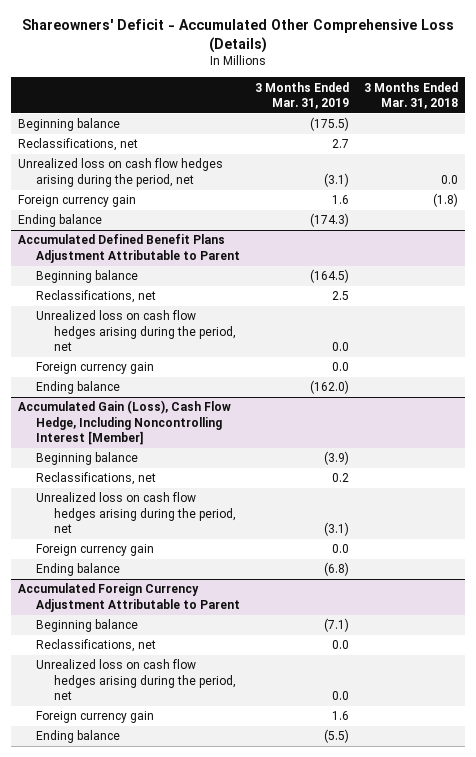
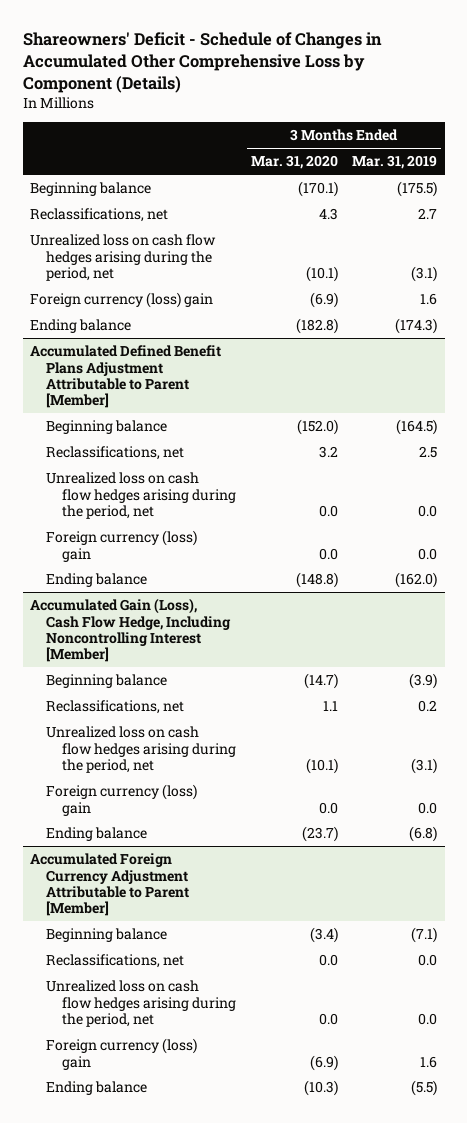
[22,18,455,53] Shareowners' Deficit - Accumulated Other Comprehensive Loss (Details) -> [22,31,382,93] Shareowners' Deficit - Schedule of Changes in Accumulated Other Comprehensive Loss by Component (Details)
[364,81,459,110] 3 Months Ended Mar. 31, 2018 -> none
none -> [250,155,338,170] Mar. 31, 2020
[18,195,137,208] Foreign currency gain -> [29,292,213,309] Foreign currency (loss) gain
[18,234,241,263] Accumulated Defined Benefit Plans Adjustment Attributable to Parent -> [29,345,221,409] Accumulated Defined Benefit Plans Adjustment Attributable to Parent [Member]
[36,362,155,375] Foreign currency gain -> [45,530,197,562] Foreign currency (loss) gain
[36,544,155,557] Foreign currency gain -> [45,784,197,816] Foreign currency (loss) gain
[18,583,241,612] Accumulated Foreign Currency Adjustment Attributable to Parent -> [29,853,189,917] Accumulated Foreign Currency Adjustment Attributable to Parent [Member]
[36,711,155,724] Foreign currency gain -> [45,1038,197,1070] Foreign currency (loss) gain

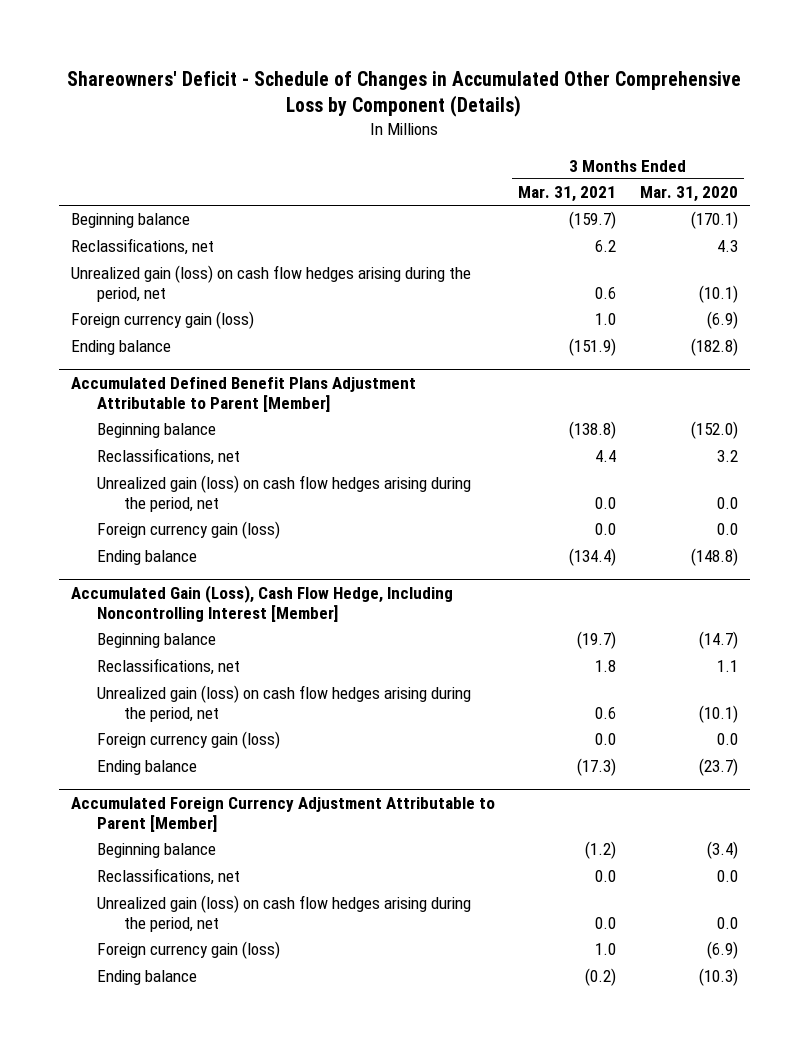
[352,155,438,170] Mar. 31, 2019 -> none
none -> [518,186,617,203] Mar. 31, 2021
[29,234,216,282] Unrealized loss on cash flow hedges arising during the period, net -> [70,265,471,303] Unrealized gain (loss) on cash flow hedges arising during the period, net
[29,292,213,309] Foreign currency (loss) gain -> [70,311,254,330] Foreign currency gain (loss)
[45,472,237,520] Unrealized loss on cash flow hedges arising during the period, net -> [97,475,472,513] Unrealized gain (loss) on cash flow hedges arising during the period, net
[45,530,197,562] Foreign currency (loss) gain -> [97,521,281,540] Foreign currency gain (loss)
[45,726,237,774] Unrealized loss on cash flow hedges arising during the period, net -> [97,685,472,723] Unrealized gain (loss) on cash flow hedges arising during the period, net
[45,784,197,816] Foreign currency (loss) gain -> [97,731,281,750] Foreign currency gain (loss)
[45,980,237,1028] Unrealized loss on cash flow hedges arising during the period, net -> [97,895,472,933] Unrealized gain (loss) on cash flow hedges arising during the period, net
[45,1038,197,1070] Foreign currency (loss) gain -> [97,941,281,960] Foreign currency gain (loss)

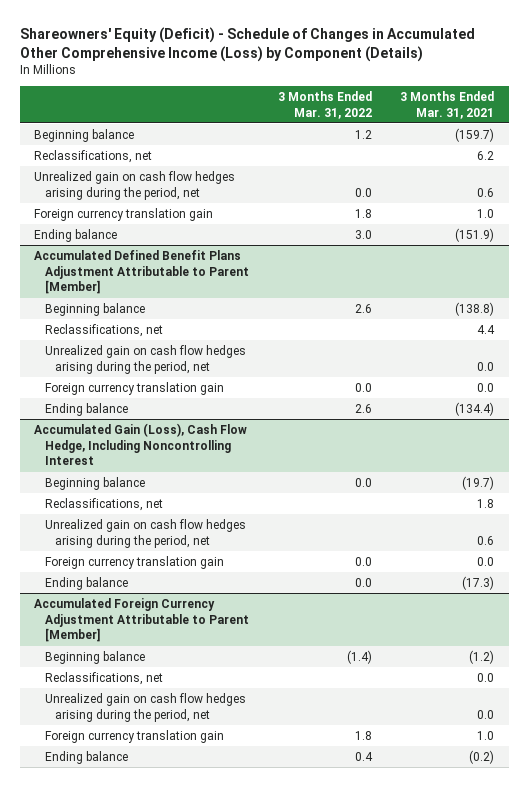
[67,70,742,118] Shareowners' Deficit - Schedule of Changes in Accumulated Other Comprehensive Loss by Component (Details) -> [19,26,475,62] Shareowners' Equity (Deficit) - Schedule of Changes in Accumulated Other Comprehensive Income (Loss) by Component (Details)
[639,186,738,203] Mar. 31, 2020 -> none
none -> [277,90,372,119] 3 Months Ended Mar. 31, 2022
[70,265,471,303] Unrealized gain (loss) on cash flow hedges arising during the period, net -> [34,170,236,200] Unrealized gain on cash flow hedges arising during the period, net
[70,311,254,330] Foreign currency gain (loss) -> [34,207,214,221] Foreign currency translation gain
[97,475,472,513] Unrealized gain (loss) on cash flow hedges arising during the period, net -> [44,344,246,374] Unrealized gain on cash flow hedges arising during the period, net
[97,521,281,540] Foreign currency gain (loss) -> [44,381,224,395] Foreign currency translation gain
[70,585,453,623] Accumulated Gain (Loss), Cash Flow Hedge, Including Noncontrolling Interest [Member] -> [34,422,248,466] Accumulated Gain (Loss), Cash Flow Hedge, Including Noncontrolling Interest
[97,685,472,723] Unrealized gain (loss) on cash flow hedges arising during the period, net -> [44,518,246,548] Unrealized gain on cash flow hedges arising during the period, net
[97,731,281,750] Foreign currency gain (loss) -> [44,555,224,569] Foreign currency translation gain
[97,895,472,933] Unrealized gain (loss) on cash flow hedges arising during the period, net -> [44,692,246,722] Unrealized gain on cash flow hedges arising during the period, net
[97,941,281,960] Foreign currency gain (loss) -> [44,729,224,743] Foreign currency translation gain

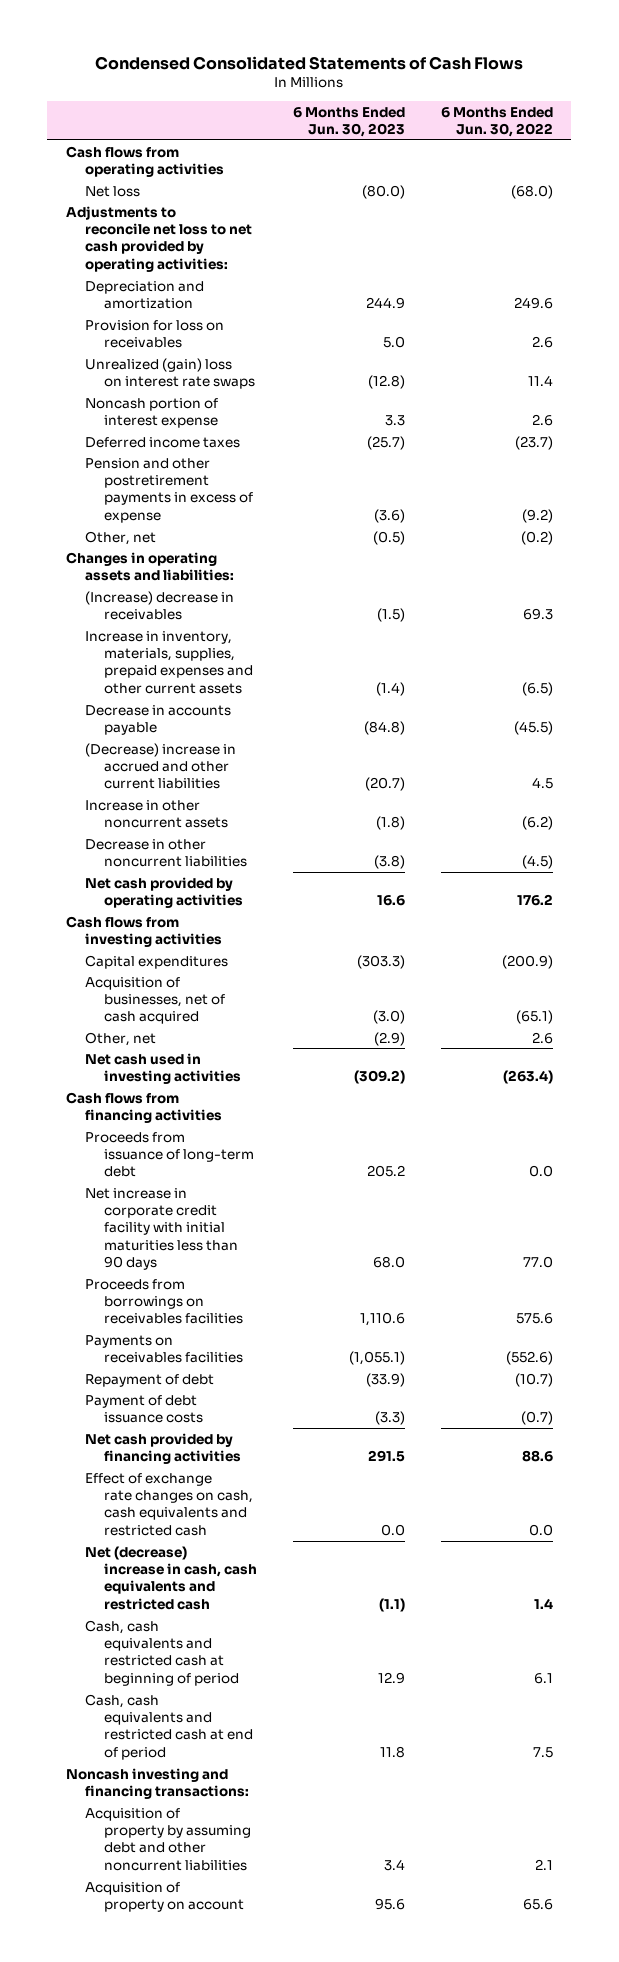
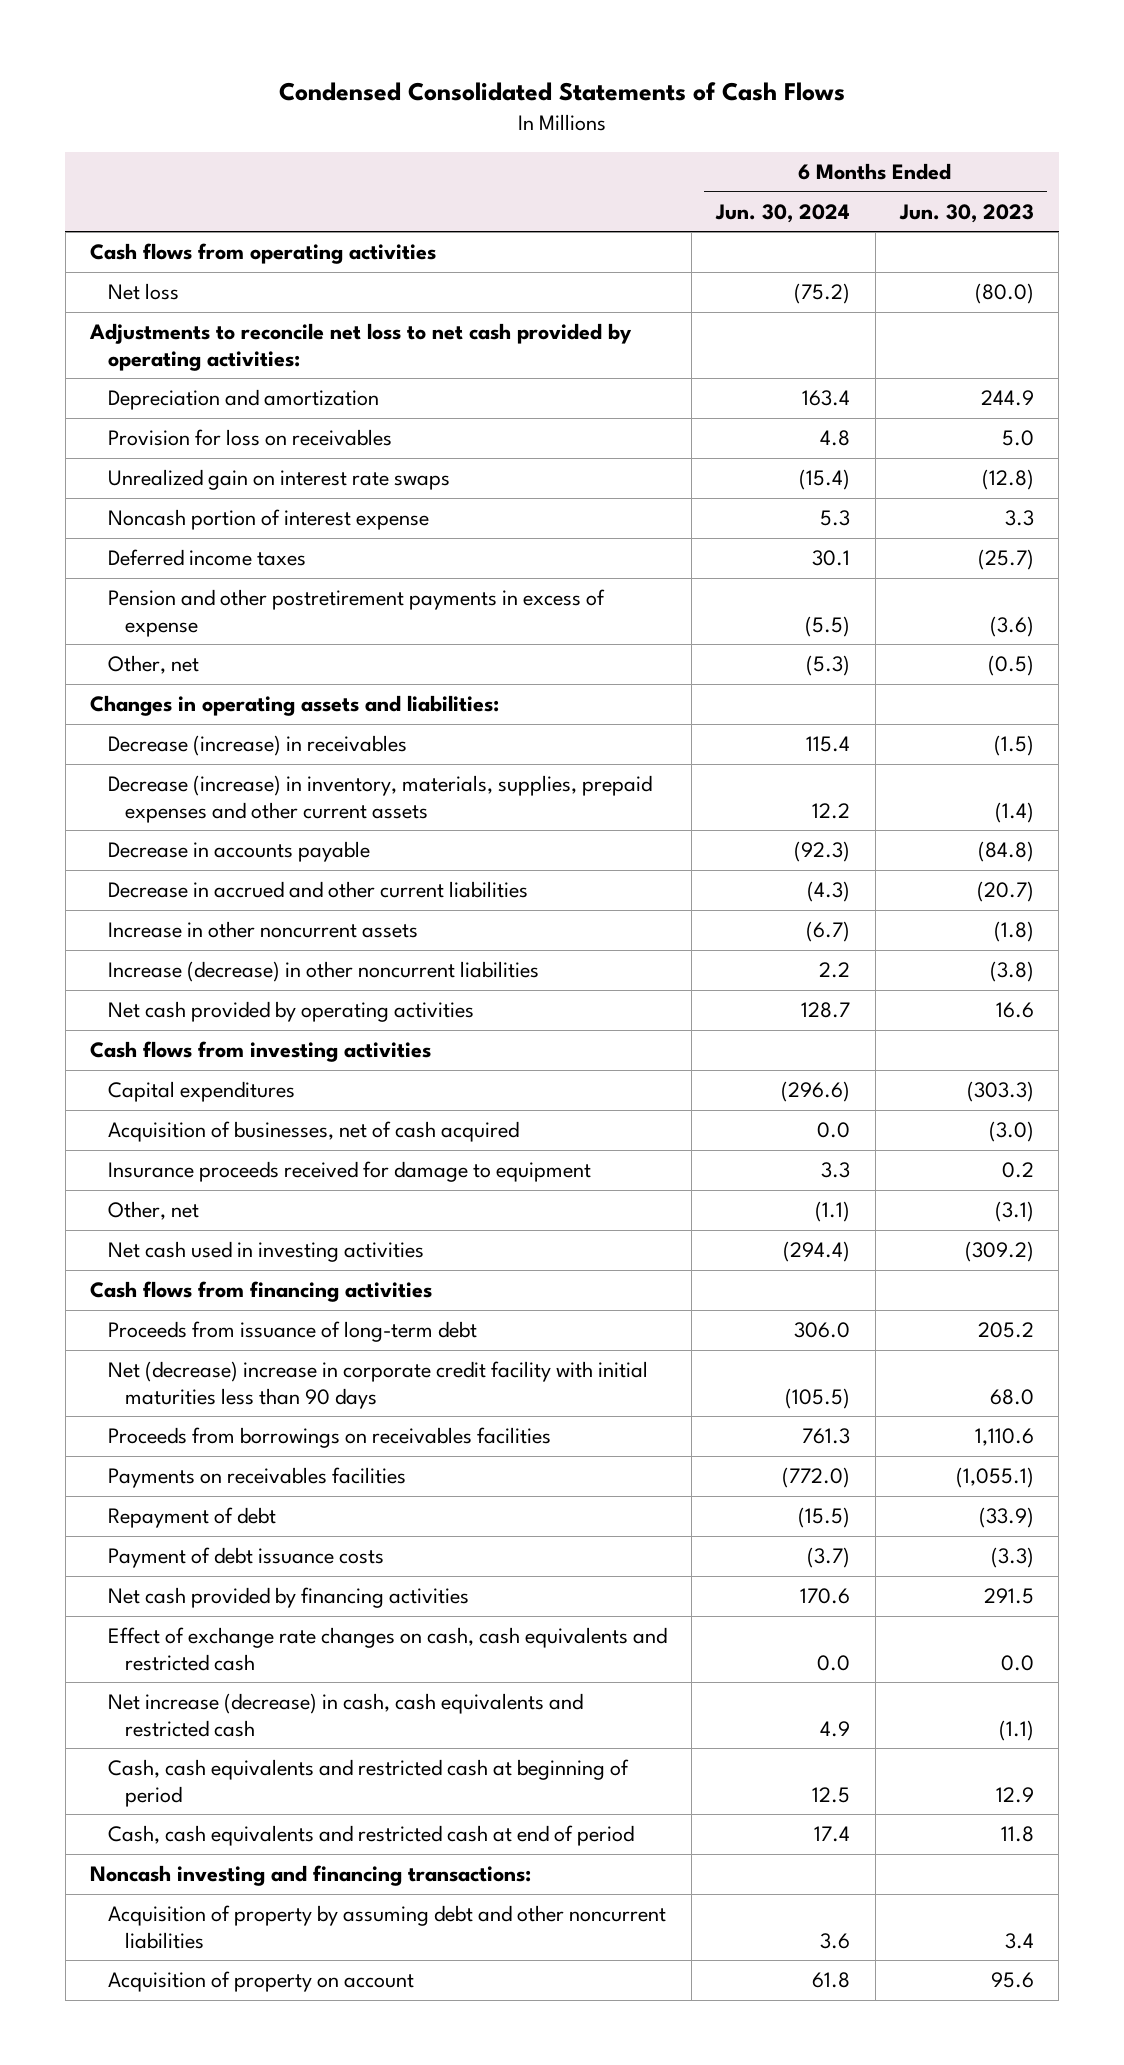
[441,106,554,137] 6 Months Ended Jun. 30, 2022 -> none
none -> [715,203,851,223] Jun. 30, 2024
[84,357,255,390] Unrealized (gain) loss on interest rate swaps -> [107,469,450,491] Unrealized gain on interest rate swaps
[84,590,234,621] (Increase) decrease in receivables -> [107,735,407,757] Decrease (increase) in receivables
[84,630,253,694] Increase in inventory, materials, supplies, prepaid expenses and other current assets -> [107,775,652,823] Decrease (increase) in inventory, materials, supplies, prepaid expenses and other current assets
[84,742,236,790] (Decrease) increase in accrued and other current liabilities -> [107,881,528,899] Decrease in accrued and other current liabilities
[84,838,247,868] Decrease in other noncurrent liabilities -> [107,961,539,983] Increase (decrease) in other noncurrent liabilities
none -> [107,1161,591,1183] Insurance proceeds received for damage to equipment
[374,1031,406,1046] (2.9) -> [995,1201,1035,1223] (3.1)
[84,1187,238,1271] Net increase in corporate credit facility with initial maturities less than 90 days -> [107,1361,648,1409] Net (decrease) increase in corporate credit facility with initial maturities less than 90 days
[84,1545,257,1610] Net (decrease) increase in cash, cash equivalents and restricted cash -> [107,1693,583,1737] Net increase (decrease) in cash, cash equivalents and restricted cash

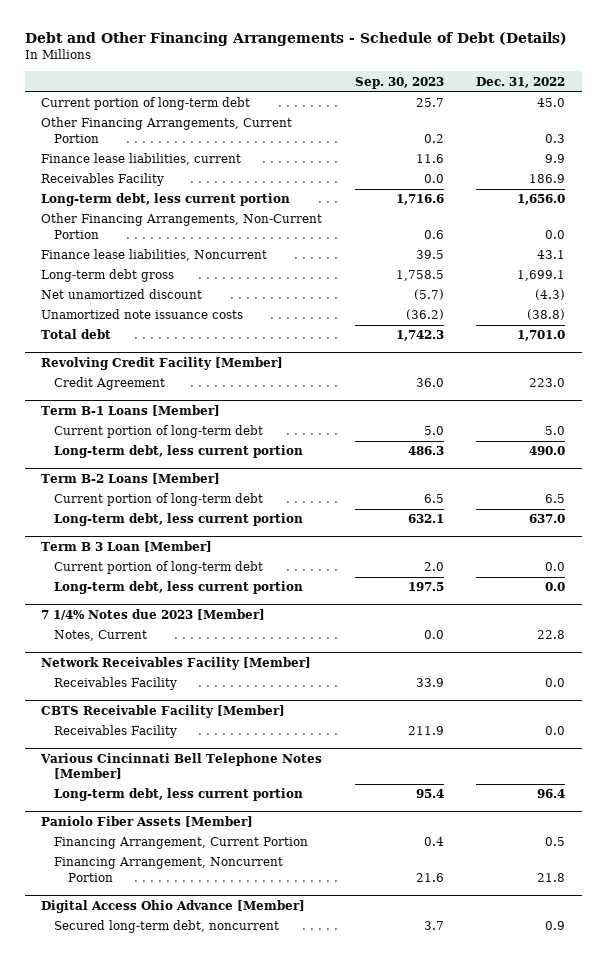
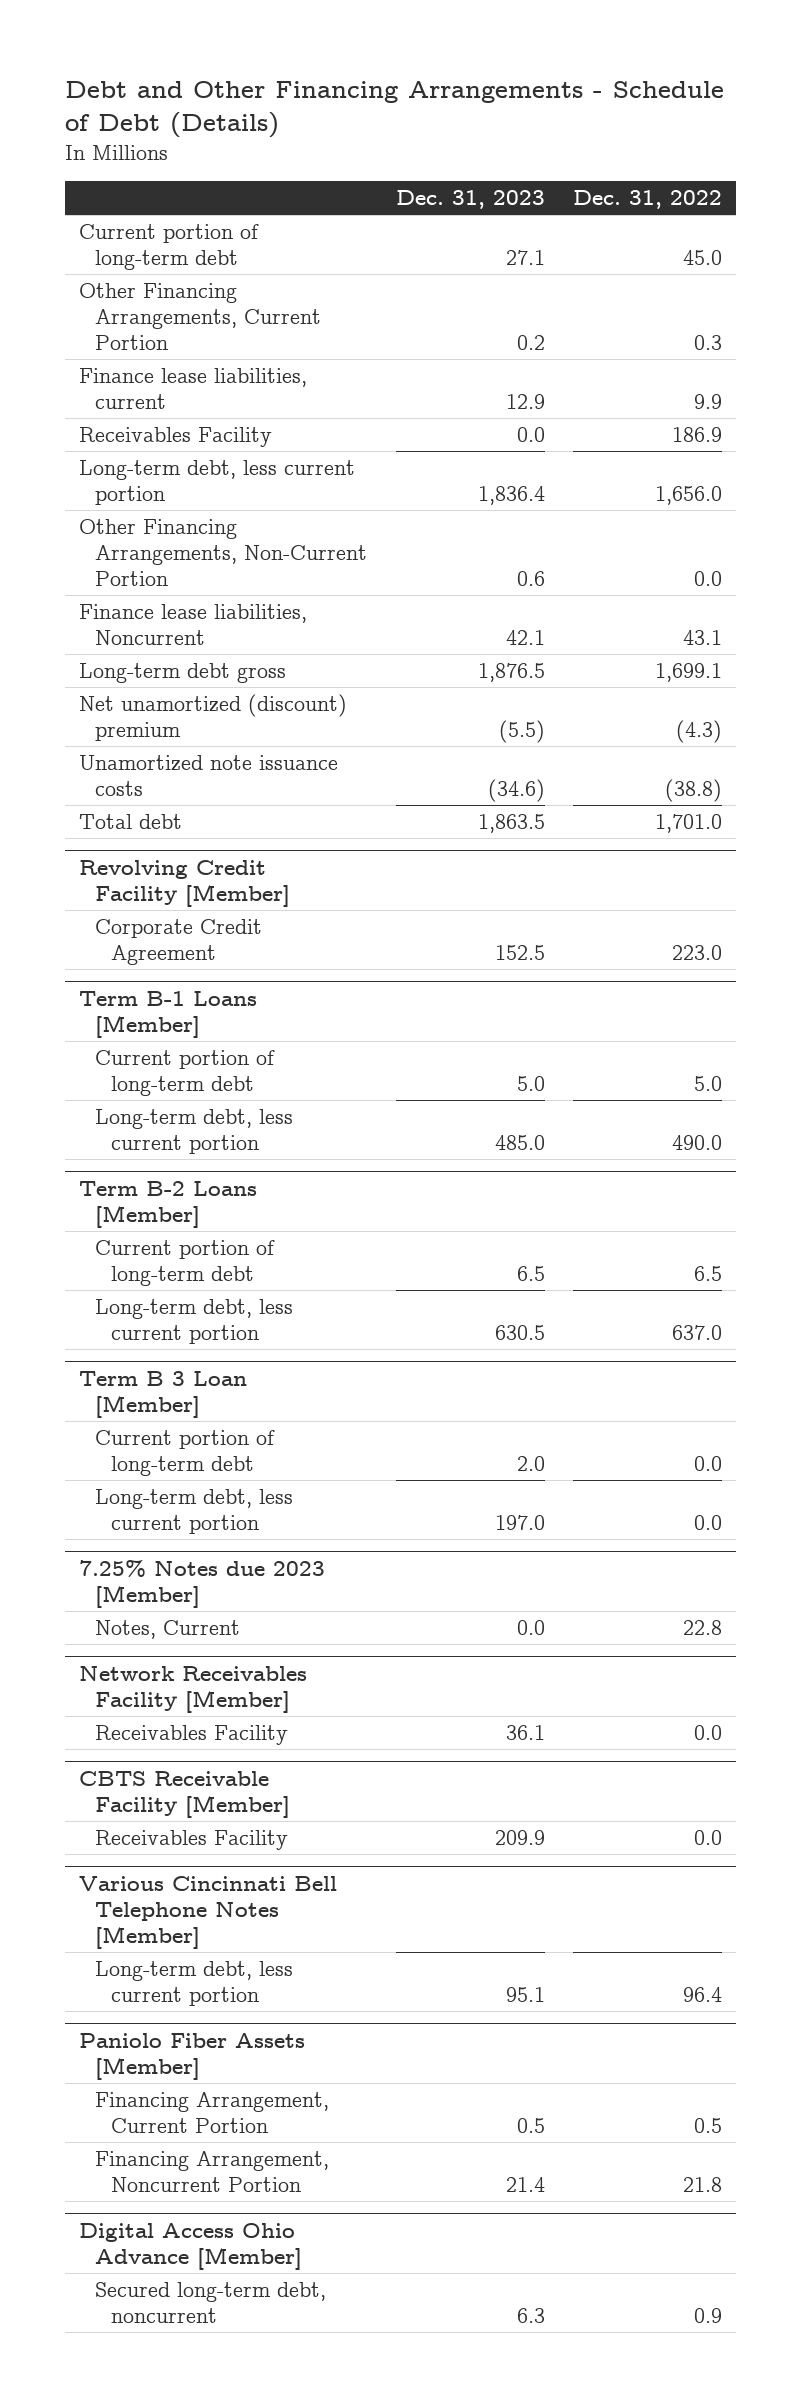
[354,76,444,89] Sep. 30, 2023 -> none
none -> [395,190,545,210] Dec. 31, 2023
[41,289,203,300] Net unamortized discount -> [79,694,348,741] Net unamortized (discount) premium
[54,377,166,391] Credit Agreement -> [95,919,263,965] Corporate Credit Agreement
[41,609,266,621] 7 1/4% Notes due 2023 [Member] -> [79,1559,326,1608] 7.25% Notes due 2023 [Member]

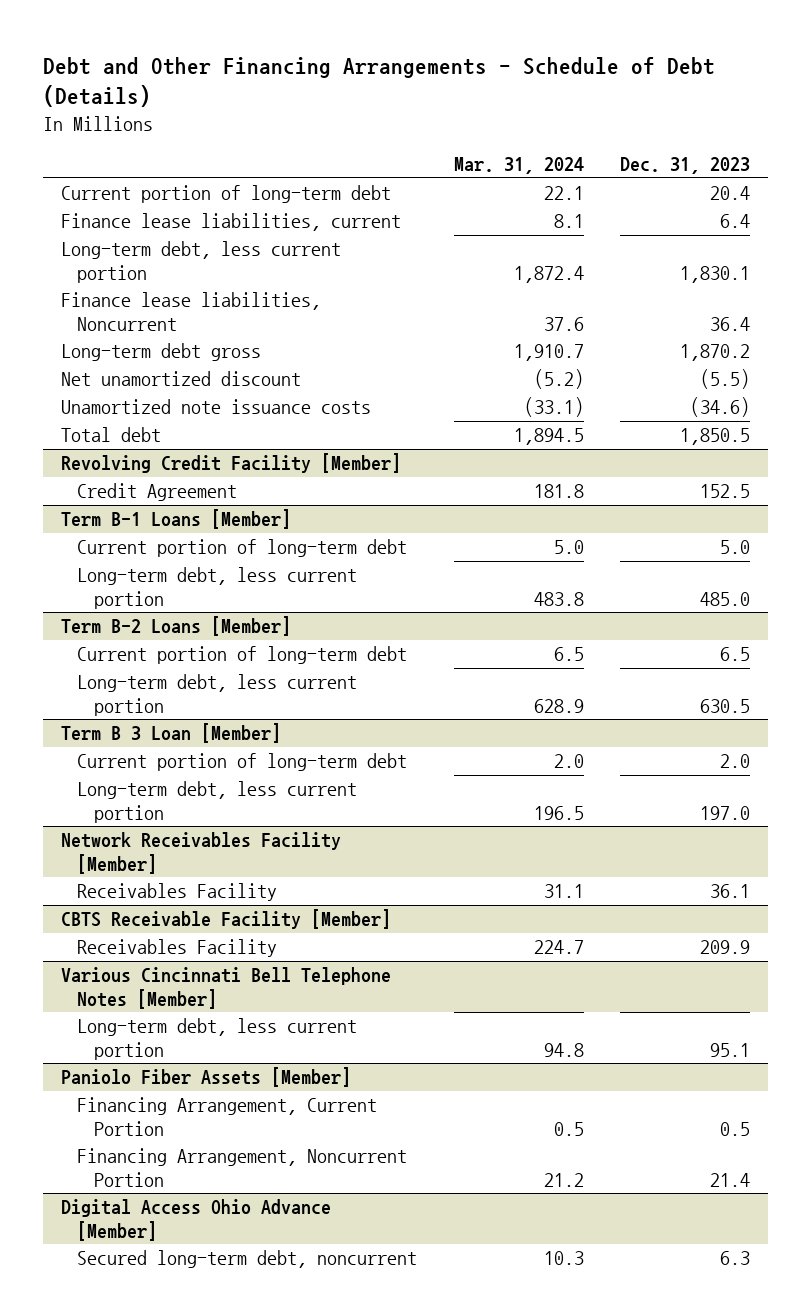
[573,190,723,210] Dec. 31, 2022 -> none
none -> [453,156,584,174] Mar. 31, 2024
[79,283,322,350] Other Financing Arrangements, Current Portion -> none
[79,427,273,448] Receivables Facility -> none
[79,519,368,586] Other Financing Arrangements, Non-Current Portion -> none
[505,249,545,265] 27.1 -> [709,186,750,201] 20.4
[505,393,545,409] 12.9 -> [719,214,750,229] 6.4
[477,485,545,505] 1,836.4 -> [679,265,750,283] 1,830.1
[505,629,545,645] 42.1 -> [709,316,750,331] 36.4
[477,663,545,683] 1,876.5 -> [679,344,750,362] 1,870.2
[79,694,348,741] Net unamortized (discount) premium -> [60,371,301,387] Net unamortized discount
[477,814,545,834] 1,863.5 -> [679,428,750,446] 1,850.5
[95,919,263,965] Corporate Credit Agreement -> [77,483,238,502] Credit Agreement
[79,1559,326,1608] 7.25% Notes due 2023 [Member] -> none
[95,1620,241,1640] Notes, Current -> none

